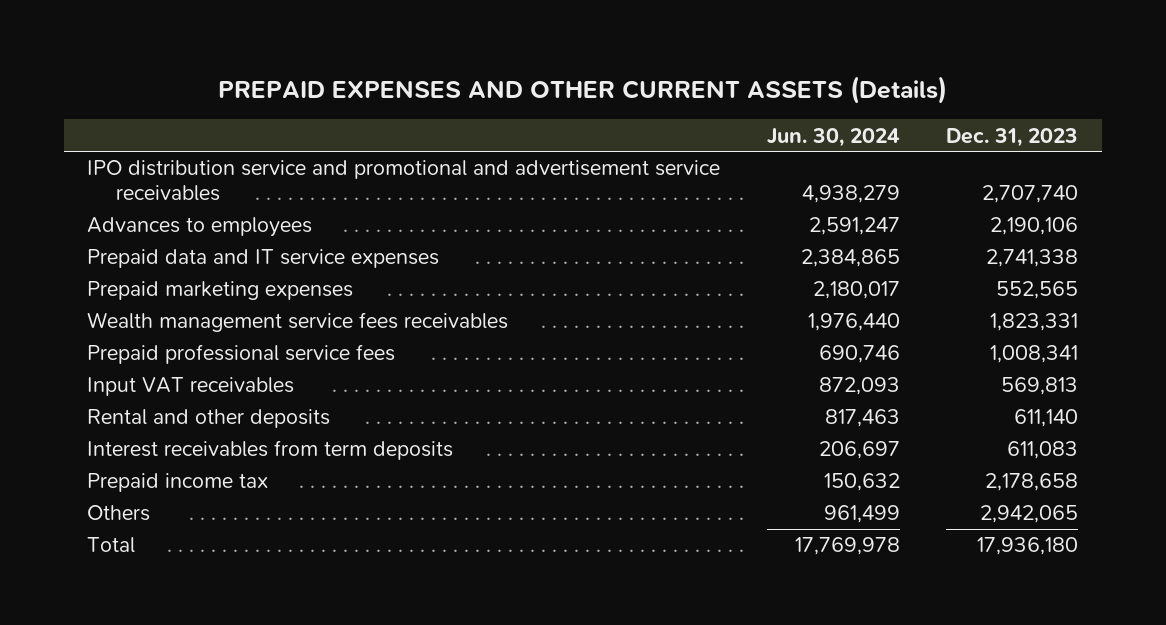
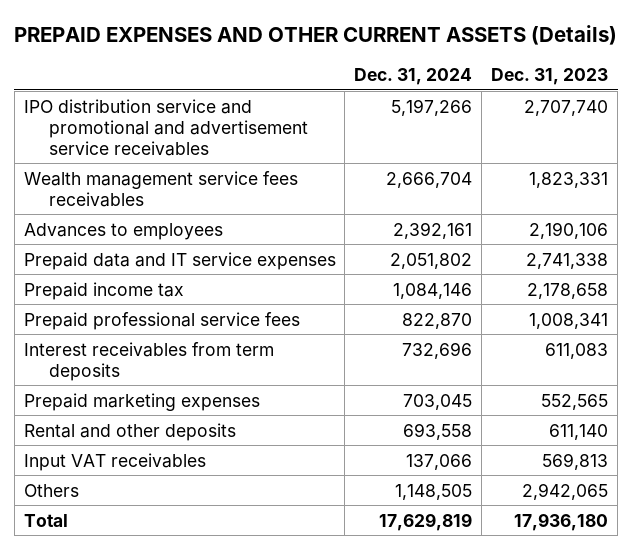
[766,127,900,147] Jun. 30, 2024 -> none
none -> [354,67,473,85] Dec. 31, 2024
[87,312,509,333] Wealth management service fees receivables -> [23,170,298,207] Wealth management service fees receivables
[87,473,269,493] Prepaid income tax -> [23,281,184,300] Prepaid income tax
[87,281,354,301] Prepaid marketing expenses -> [23,392,260,411] Prepaid marketing expenses
[87,409,331,429] Rental and other deposits -> [23,422,236,441] Rental and other deposits
[87,377,295,397] Input VAT receivables -> [23,452,206,471] Input VAT receivables

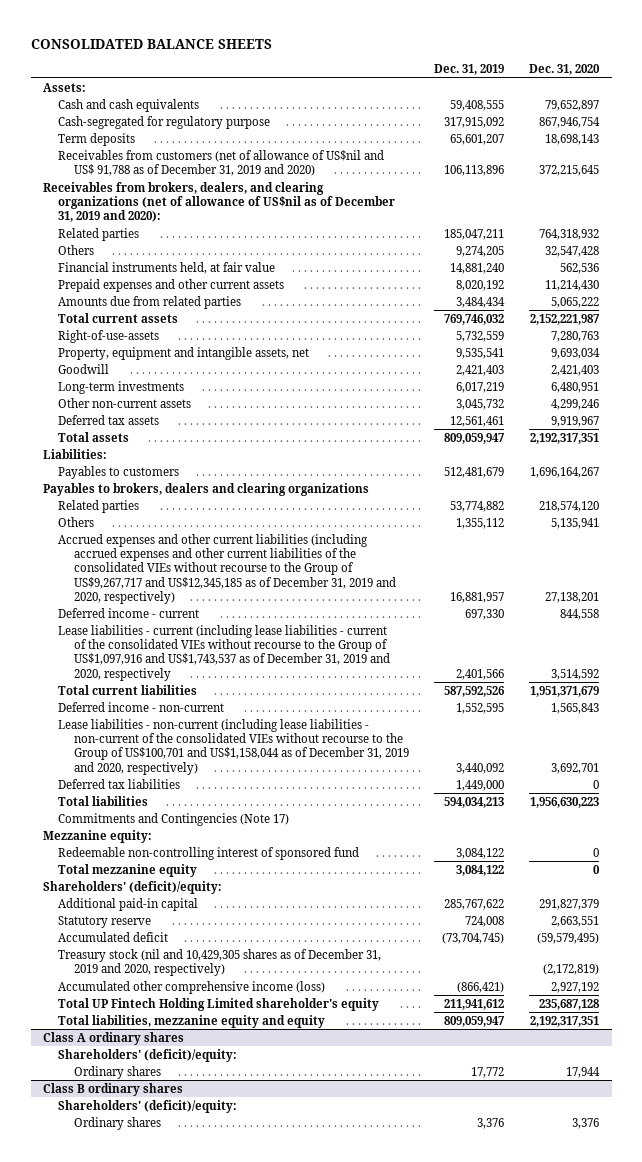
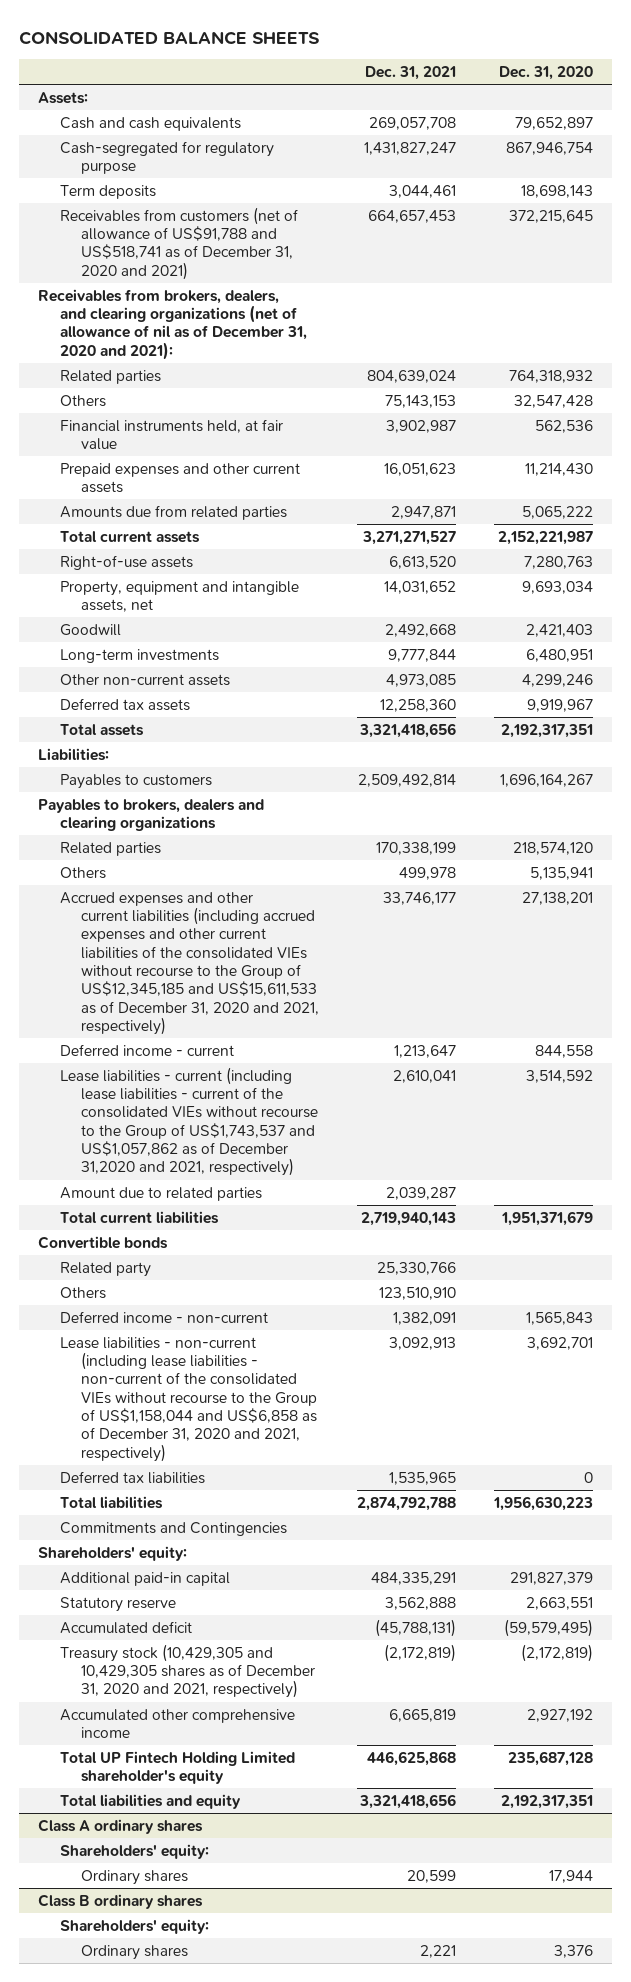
[433,64,504,76] Dec. 31, 2019 -> none
none -> [364,66,456,81] Dec. 31, 2021
[58,149,385,177] Receivables from customers (net of allowance of US$nil and US$ 91,788 as of December 31, 2019 and 2020) -> [59,206,298,280] Receivables from customers (net of allowance of US$91,788 and US$518,741 as of December 31, 2020 and 2021)
[43,181,396,223] Receivables from brokers, dealers, and clearing organizations (net of allowance of US$nil as of December 31, 2019 and 2020): -> [38,288,307,360] Receivables from brokers, dealers, and clearing organizations (net of allowance of nil as of December 31, 2020 and 2021):
[58,329,160,343] Right-of-use-assets -> [59,554,193,570] Right-of-use assets
[58,533,396,604] Accrued expenses and other current liabilities (including accrued expenses and other current liabilities of the consolidated VIEs without recourse to the Group of US$9,267,717 and US$12,345,185 as of December 31, 2019 and 2020, respectively) -> [59,891,319,1035] Accrued expenses and other current liabilities (including accrued expenses and other current liabilities of the consolidated VIEs without recourse to the Group of US$12,345,185 and US$15,611,533 as of December 31, 2020 and 2021, respectively)
[58,624,390,681] Lease liabilities - current (including lease liabilities - current of the consolidated VIEs without recourse to the Group of US$1,097,916 and US$1,743,537 as of December 31, 2019 and 2020, respectively -> [59,1066,318,1177] Lease liabilities - current (including lease liabilities - current of the consolidated VIEs without recourse to the Group of US$1,743,537 and US$1,057,862 as of December 31,2020 and 2021, respectively)
none -> [59,1186,262,1201] Amount due to related parties
none -> [38,1235,169,1249] Convertible bonds
none -> [59,1261,151,1277] Related party
none -> [59,1286,106,1299] Others
[58,718,409,775] Lease liabilities - non-current (including lease liabilities - non-current of the consolidated VIEs without recourse to the Group of US$100,701 and US$1,158,044 as of December 31, 2019 and 2020, respectively) -> [59,1336,317,1462] Lease liabilities - non-current (including lease liabilities - non-current of the consolidated VIEs without recourse to the Group of US$1,158,044 and US$6,858 as of December 31, 2020 and 2021, respectively)
[43,829,153,843] Mezzanine equity: -> none
[58,846,360,860] Redeemable non-controlling interest of sponsored fund -> none
[58,863,198,877] Total mezzanine equity -> none
[58,812,290,826] Commitments and Contingencies (Note 17) -> [59,1521,287,1536] Commitments and Contingencies
[43,880,223,894] Shareholders' (deficit)/equity: -> [38,1545,188,1561] Shareholders' equity:
[58,948,382,977] Treasury stock (nil and 10,429,305 shares as of December 31, 2019 and 2020, respectively) -> [59,1643,315,1699] Treasury stock (10,429,305 and 10,429,305 shares as of December 31, 2020 and 2021, respectively)
[58,980,326,994] Accumulated other comprehensive income (loss) -> [59,1708,295,1739] Accumulated other comprehensive income
[58,1014,326,1028] Total liabilities, mezzanine equity and equity -> [59,1793,241,1809] Total liabilities and equity
[58,1048,238,1062] Shareholders' (deficit)/equity: -> [59,1843,209,1859] Shareholders' equity:
[58,1099,238,1113] Shareholders' (deficit)/equity: -> [59,1918,209,1934] Shareholders' equity:

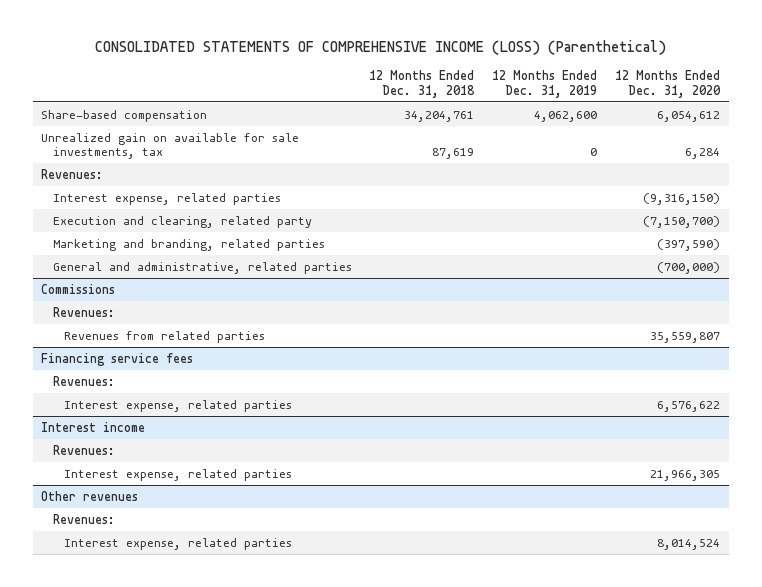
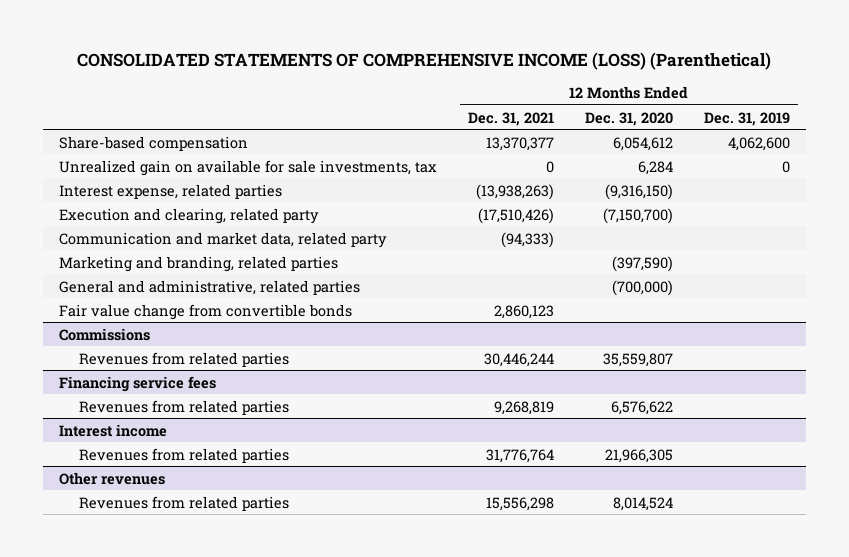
[369,70,476,98] 12 Months Ended Dec. 31, 2018 -> none
none -> [467,111,554,126] Dec. 31, 2021
[41,168,104,179] Revenues: -> none
none -> [58,231,387,248] Communication and market data, related party
none -> [58,303,352,320] Fair value change from convertible bonds
[52,306,115,317] Revenues: -> none
[52,375,115,386] Revenues: -> none
[63,399,292,412] Interest expense, related parties -> [79,399,290,415] Revenues from related parties
[52,444,115,455] Revenues: -> none
[63,468,292,481] Interest expense, related parties -> [79,447,290,463] Revenues from related parties
[52,513,115,524] Revenues: -> none
[63,537,292,550] Interest expense, related parties -> [79,495,290,511] Revenues from related parties

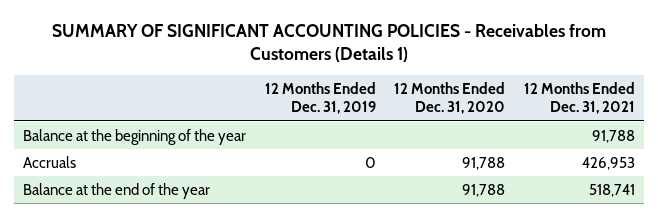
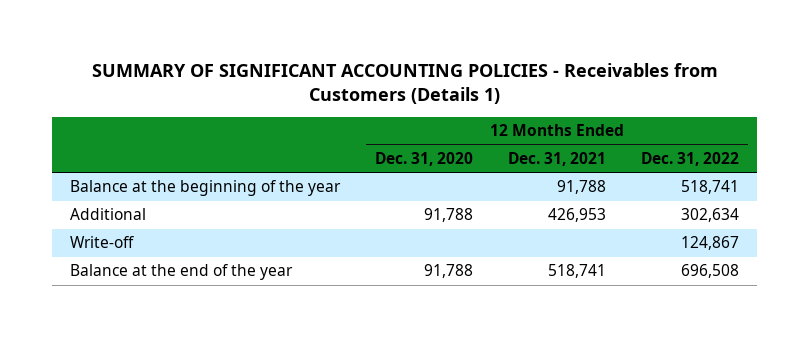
[264,82,376,115] 12 Months Ended Dec. 31, 2019 -> none
none -> [641,152,740,167] Dec. 31, 2022
[23,155,77,168] Accruals -> [69,208,146,221] Additional
none -> [69,236,134,249] Write-off

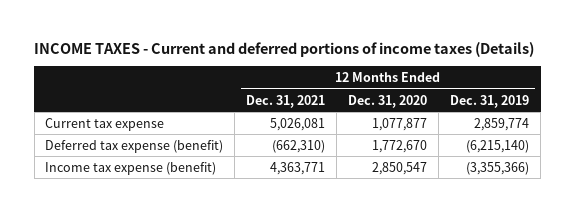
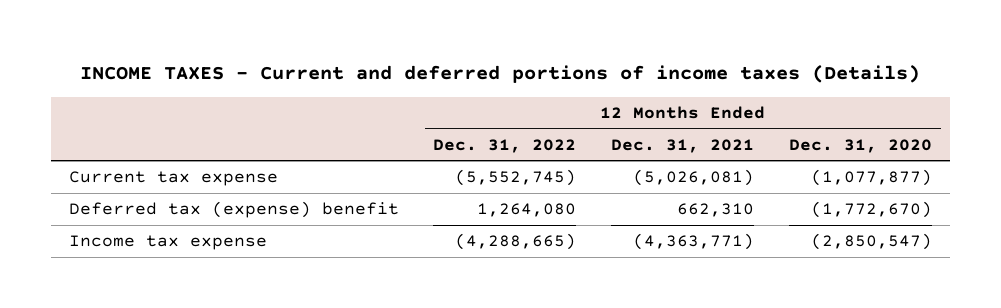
[450,94,530,108] Dec. 31, 2019 -> none
none -> [433,138,577,153] Dec. 31, 2022
[270,117,326,131] 5,026,081 -> [633,169,755,187] (5,026,081)
[372,117,428,131] 1,077,877 -> [811,169,933,187] (1,077,877)
[45,139,224,153] Deferred tax expense (benefit) -> [68,201,399,219] Deferred tax (expense) benefit
[272,139,326,153] (662,310) -> [677,203,755,218] 662,310
[372,139,428,153] 1,772,670 -> [811,201,933,219] (1,772,670)
[45,161,217,175] Income tax expense (benefit) -> [68,235,267,251] Income tax expense
[270,161,326,175] 4,363,771 -> [633,233,755,251] (4,363,771)
[372,161,428,175] 2,850,547 -> [811,233,933,251] (2,850,547)

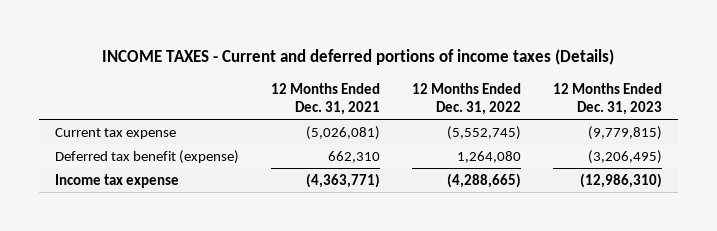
[789,138,933,153] Dec. 31, 2020 -> none
none -> [552,82,662,116] 12 Months Ended Dec. 31, 2023
[68,201,399,219] Deferred tax (expense) benefit -> [54,150,239,165] Deferred tax benefit (expense)

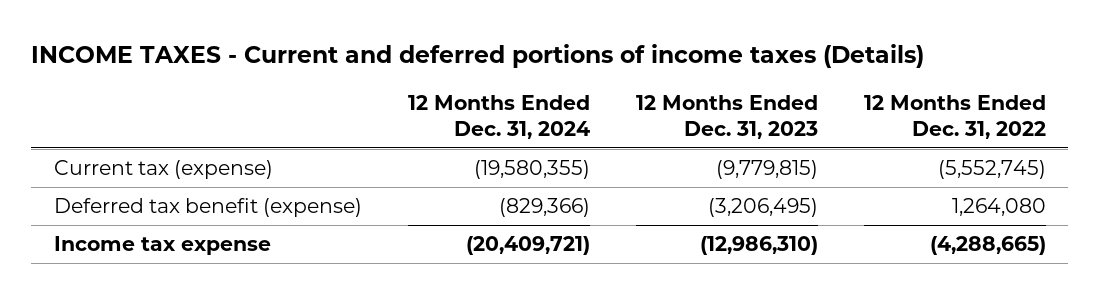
[270,82,380,116] 12 Months Ended Dec. 31, 2021 -> none
none -> [408,95,591,139] 12 Months Ended Dec. 31, 2024
[54,128,176,140] Current tax expense -> [54,160,274,180] Current tax (expense)

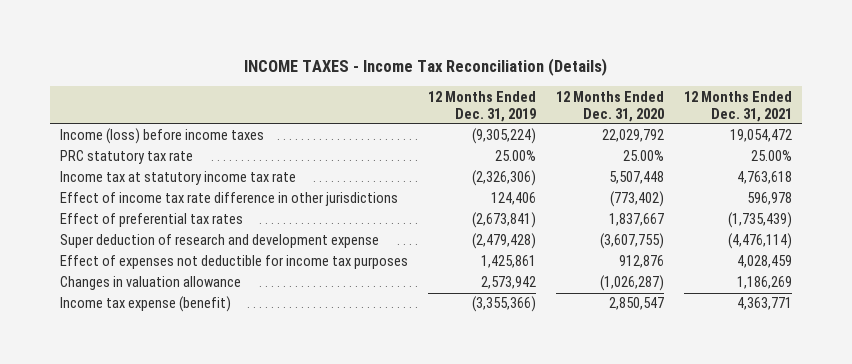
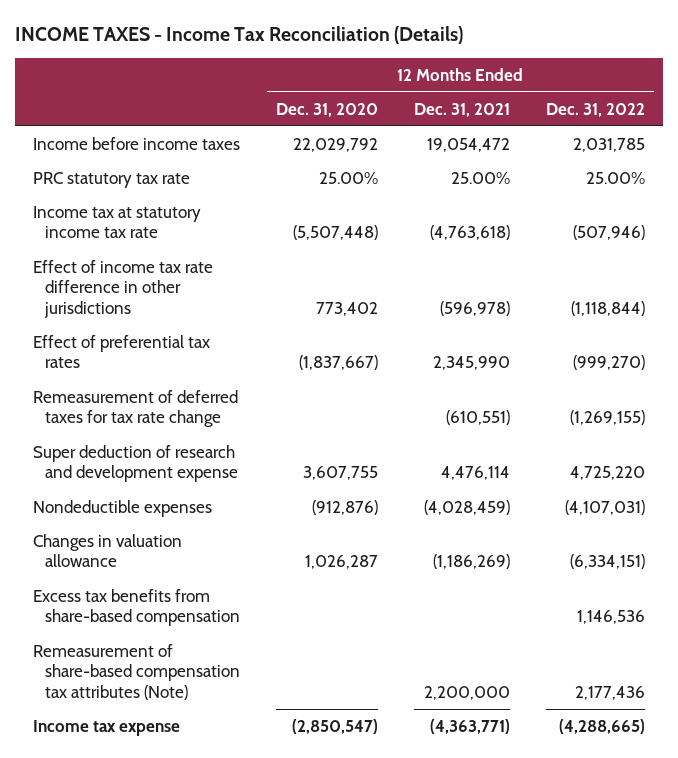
[427,90,536,122] 12 Months Ended Dec. 31, 2019 -> none
none -> [545,102,645,117] Dec. 31, 2022
[59,128,264,145] Income (loss) before income taxes -> [32,136,240,150] Income before income taxes
[59,255,408,270] Effect of expenses not deductible for income tax purposes -> none
[608,171,664,185] 5,507,448 -> [292,225,378,241] (5,507,448)
[736,171,792,185] 4,763,618 -> [429,225,510,241] (4,763,618)
[609,191,664,208] (773,402) -> [315,302,378,317] 773,402
[746,192,792,206] 596,978 -> [439,301,510,317] (596,978)
[608,213,664,227] 1,837,667 -> [298,355,378,371] (1,837,667)
[727,212,792,229] (1,735,439) -> [432,356,510,371] 2,345,990
none -> [32,389,238,428] Remeasurement of deferred taxes for tax rate change
[599,233,664,250] (3,607,755) -> [302,466,378,481] 3,607,755
[727,233,792,250] (4,476,114) -> [440,466,510,481] 4,476,114
none -> [32,499,212,517] Nondeductible expenses
[599,275,664,292] (1,026,287) -> [304,555,378,570] 1,026,287
[736,276,792,290] 1,186,269 -> [432,554,510,570] (1,186,269)
none -> [32,588,240,627] Excess tax benefits from share-based compensation
none -> [32,643,240,701] Remeasurement of share-based compensation tax attributes (Note)
[59,296,231,313] Income tax expense (benefit) -> [32,719,180,736] Income tax expense
[608,297,664,311] 2,850,547 -> [291,718,378,734] (2,850,547)
[736,297,792,311] 4,363,771 -> [429,718,510,734] (4,363,771)

